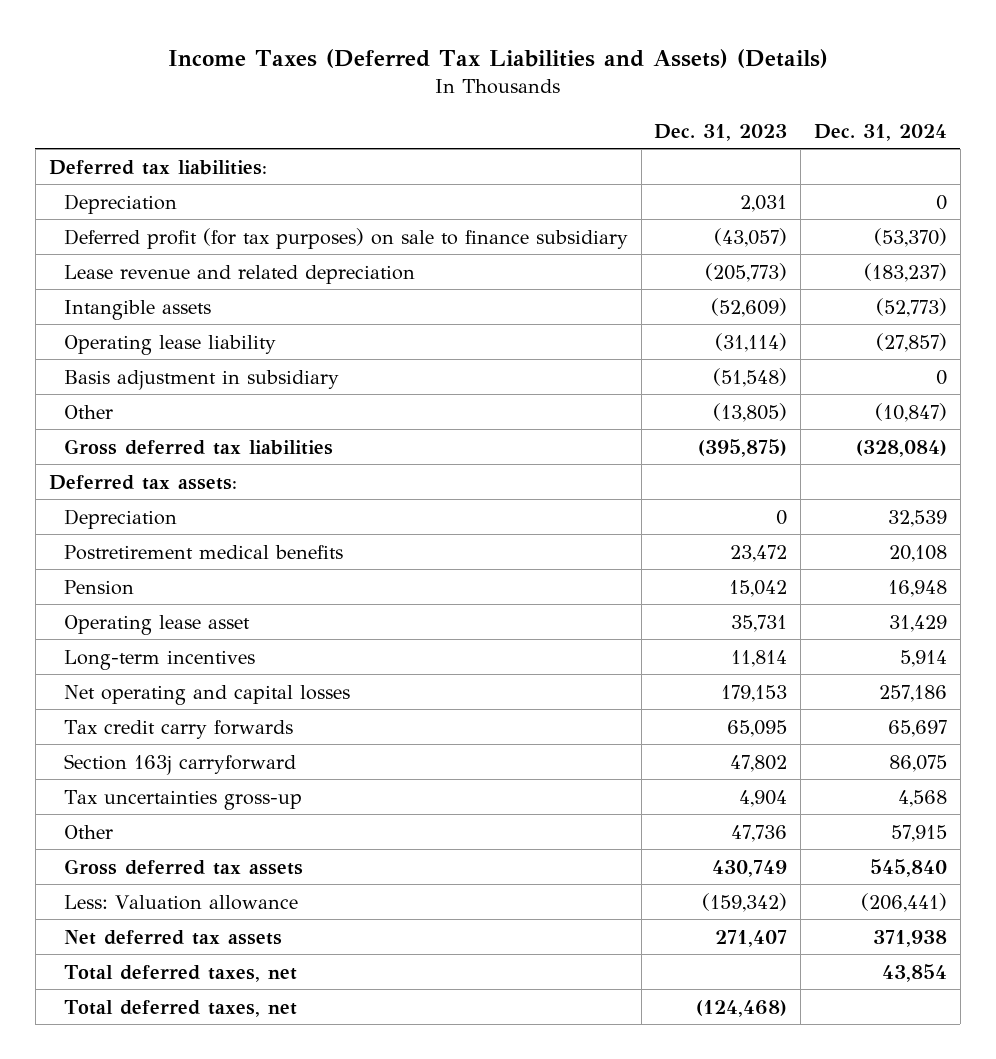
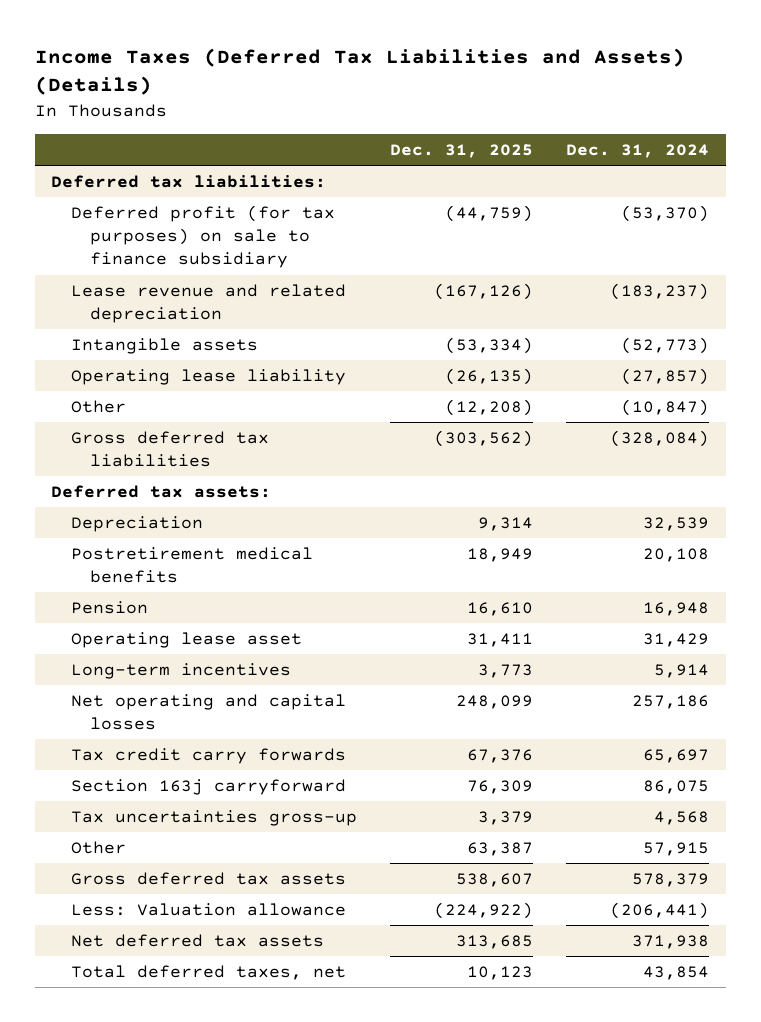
[654,123,788,141] Dec. 31, 2023 -> none
none -> [389,143,533,158] Dec. 31, 2025
[63,193,177,214] Depreciation -> none
[63,369,339,390] Basis adjustment in subsidiary -> none
[870,858,948,877] 545,840 -> [632,873,710,888] 578,379
[63,999,297,1017] Total deferred taxes, net -> none

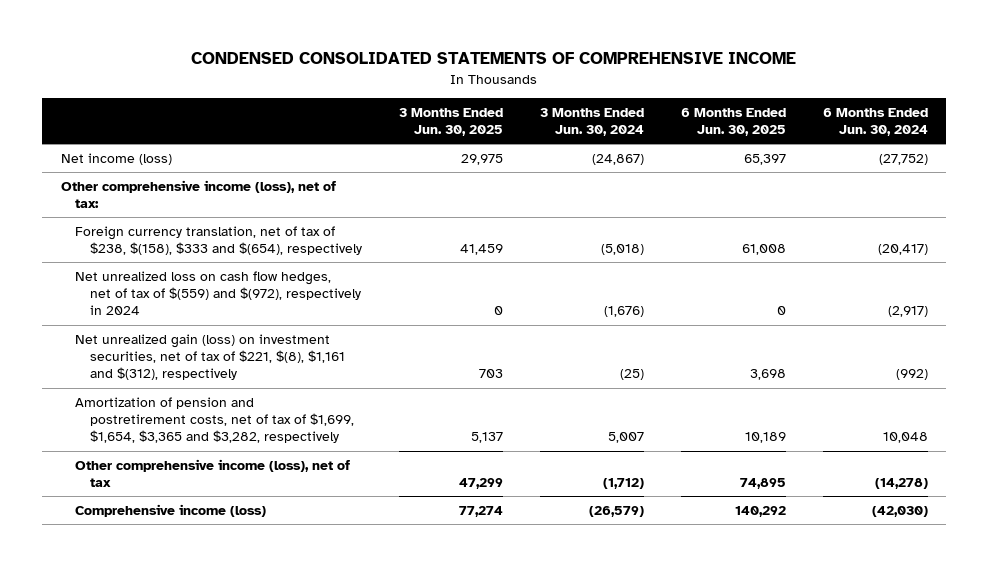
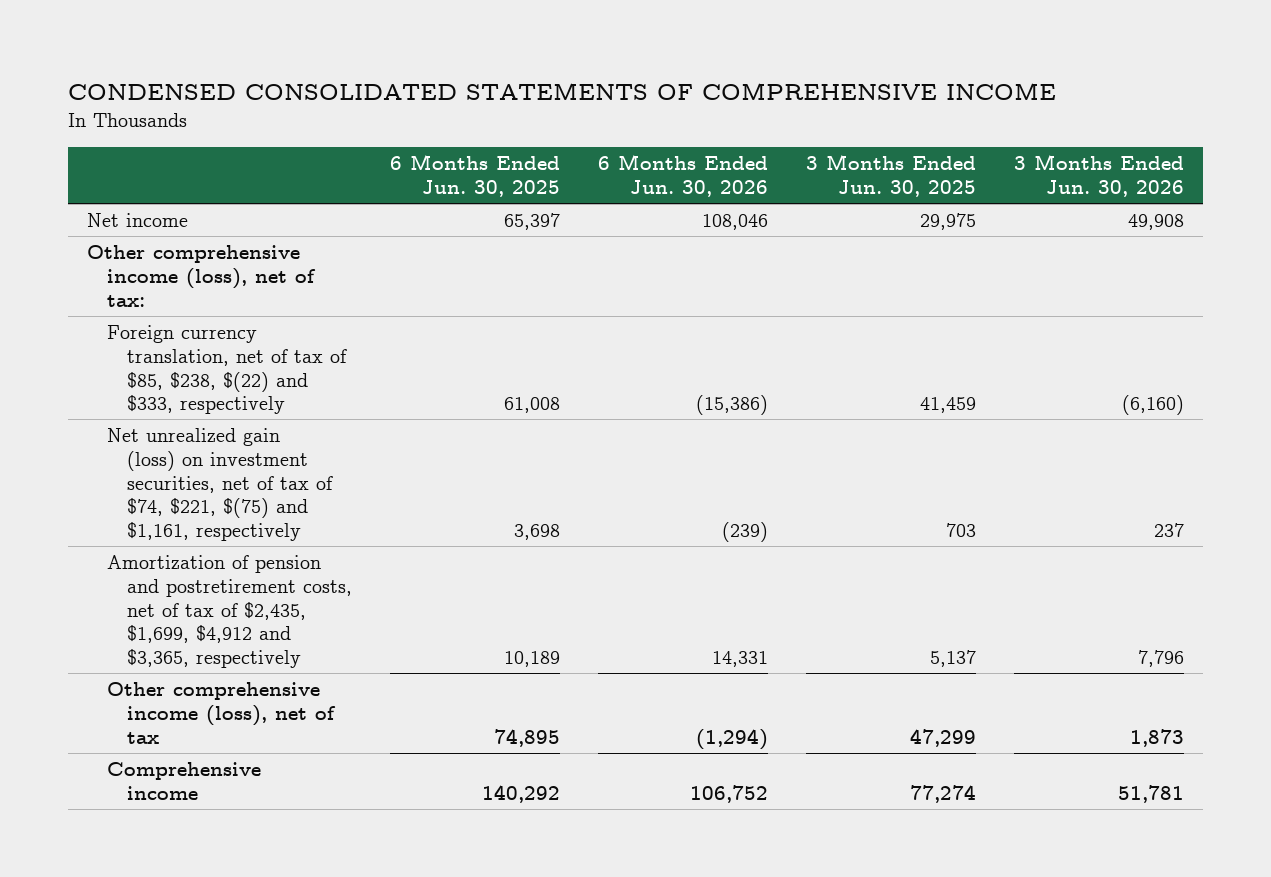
[540,107,645,136] 3 Months Ended Jun. 30, 2024 -> none
[822,107,928,136] 6 Months Ended Jun. 30, 2024 -> none
none -> [597,154,768,197] 6 Months Ended Jun. 30, 2026
none -> [1013,154,1184,197] 3 Months Ended Jun. 30, 2026
[60,153,172,166] Net income (loss) -> [87,213,189,228] Net income
[75,271,362,316] Net unrealized loss on cash flow hedges, net of tax of $(559) and $(972), respectively in 2024 -> none
[75,226,363,256] Foreign currency translation, net of tax of $238, $(158), $333 and $(654), respectively -> [106,325,347,415] Foreign currency translation, net of tax of $85, $238, $(22) and $333, respectively
[75,334,346,381] Net unrealized gain (loss) on investment securities, net of tax of $221, $(8), $1,161 and $(312), respectively -> [106,428,333,541] Net unrealized gain (loss) on investment securities, net of tax of $74, $221, $(75) and $1,161, respectively
[75,397,355,444] Amortization of pension and postretirement costs, net of tax of $1,699, $1,654, $3,365 and $3,282, respectively -> [106,555,352,668] Amortization of pension and postretirement costs, net of tax of $2,435, $1,699, $4,912 and $3,365, respectively
[75,504,267,518] Comprehensive income (loss) -> [106,762,261,800] Comprehensive income

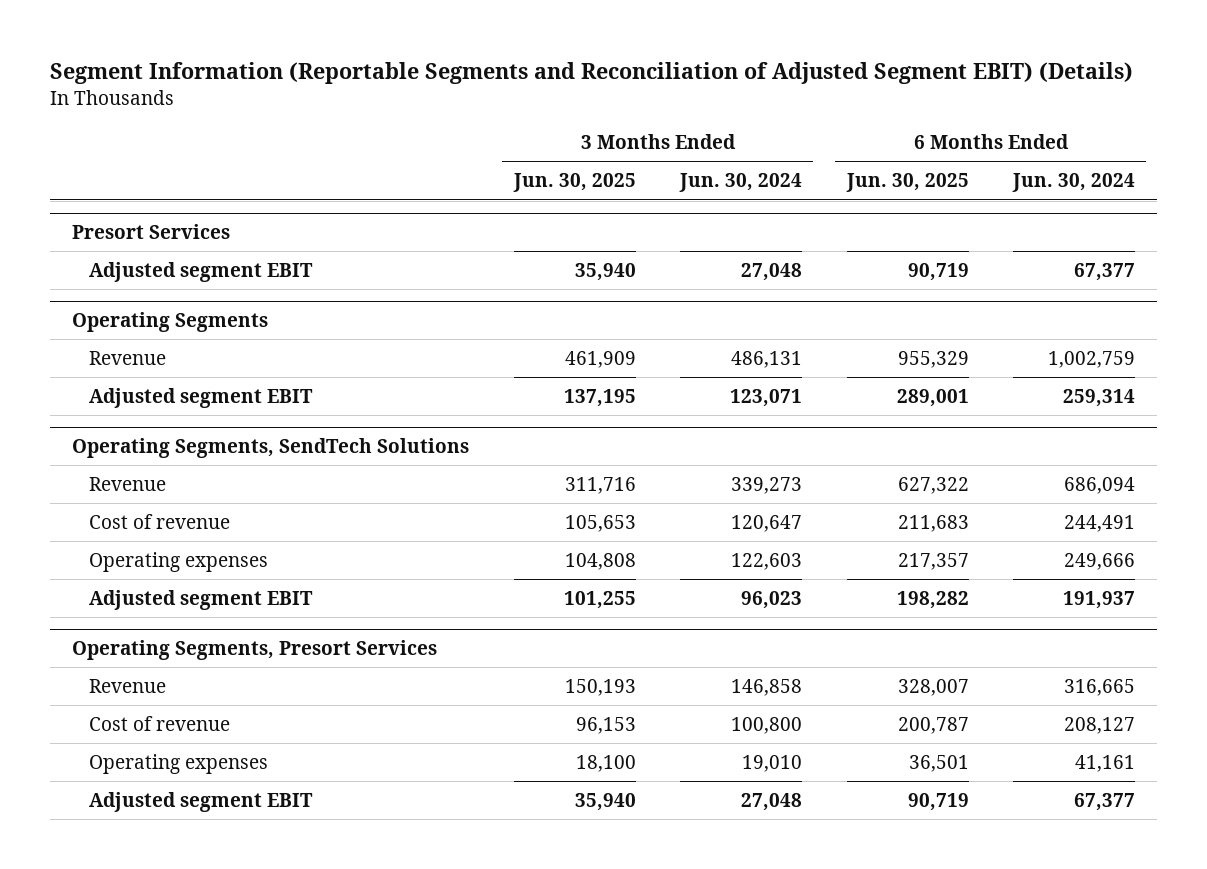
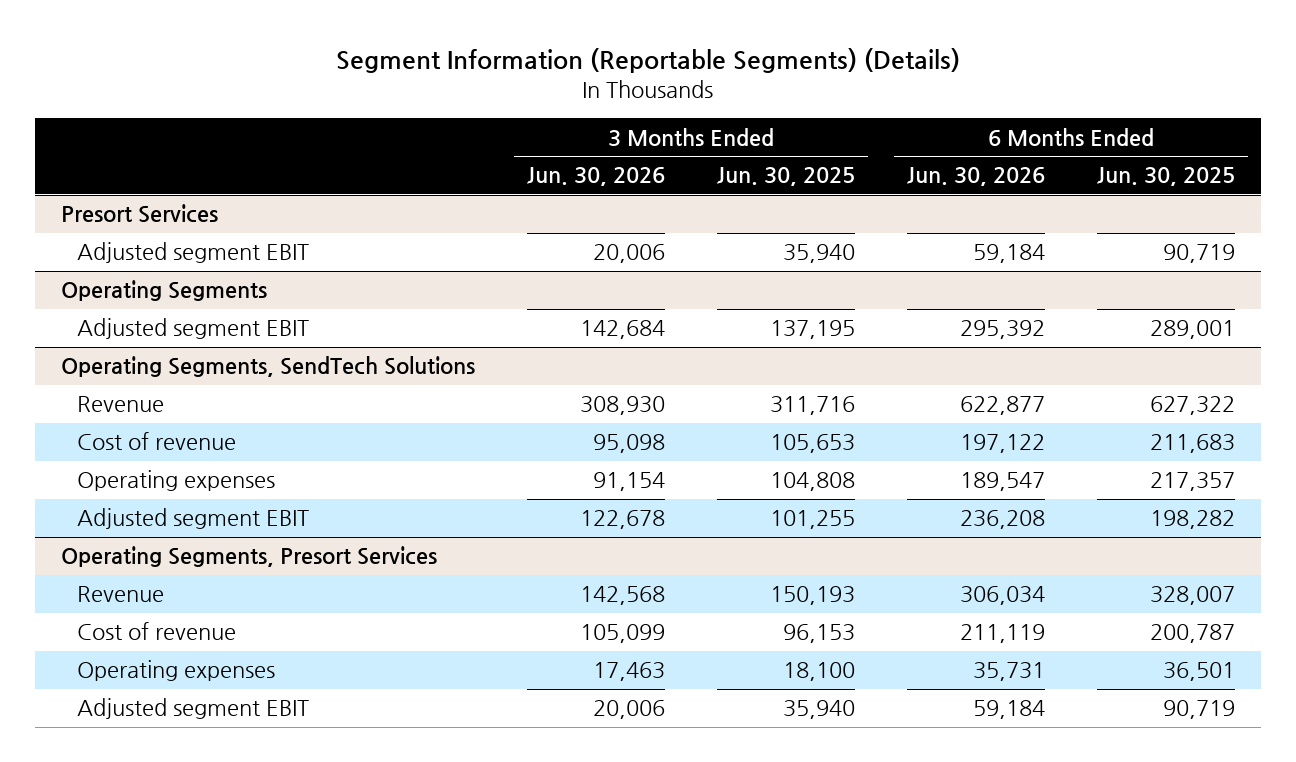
[49,62,1133,85] Segment Information (Reportable Segments and Reconciliation of Adjusted Segment EBIT) (Details) -> [335,48,960,74] Segment Information (Reportable Segments) (Details)
[679,173,803,193] Jun. 30, 2024 -> none
[1012,173,1136,193] Jun. 30, 2024 -> none
none -> [526,167,665,187] Jun. 30, 2026
none -> [906,167,1045,187] Jun. 30, 2026
[88,350,166,365] Revenue -> none

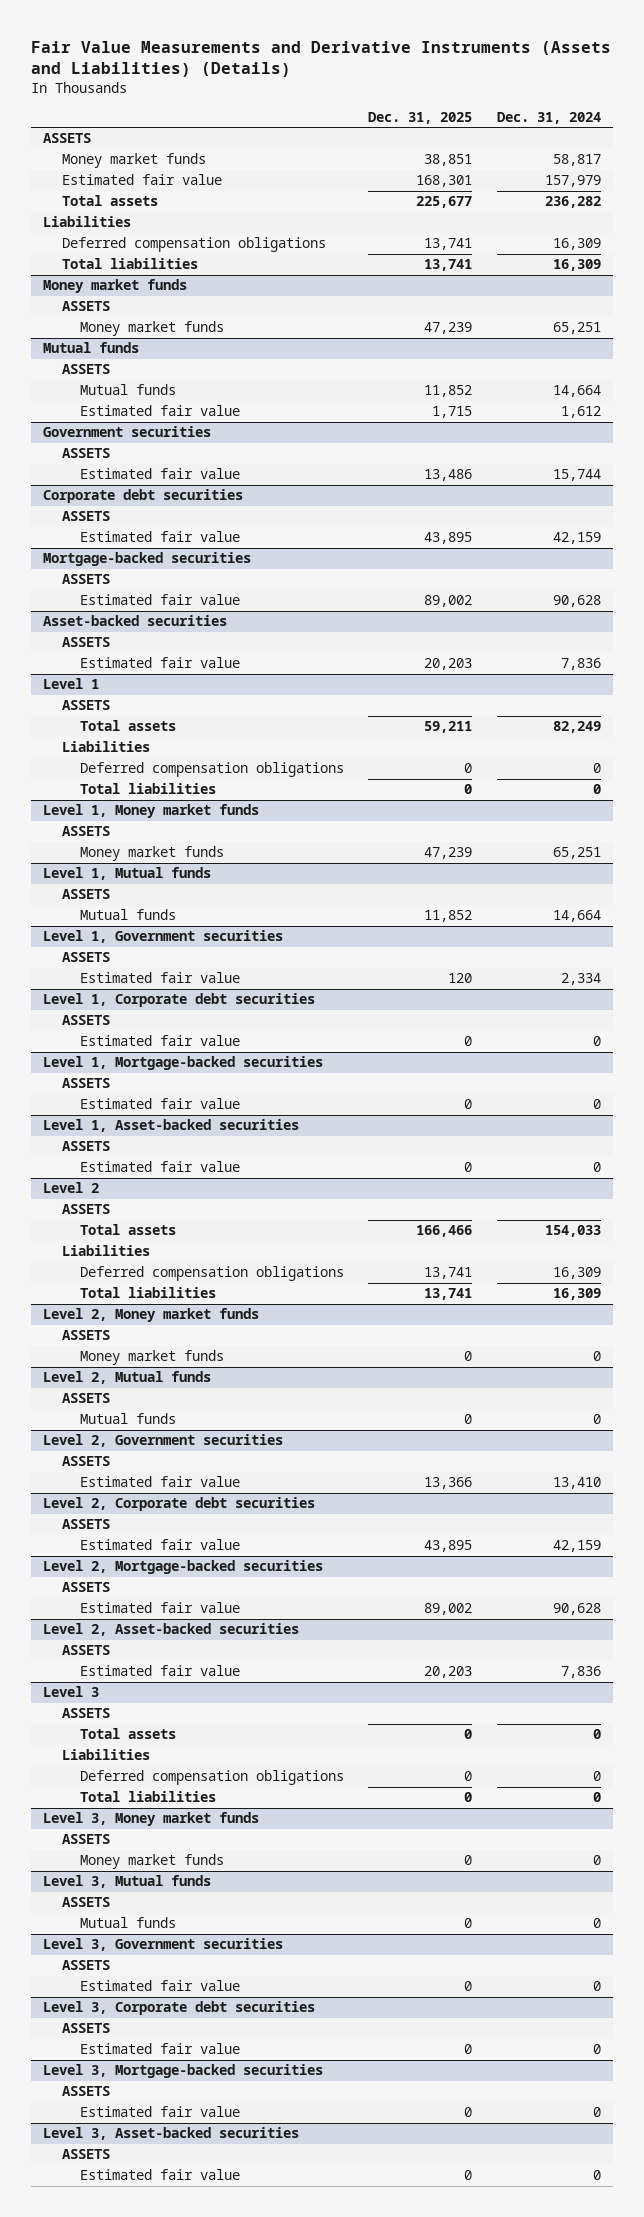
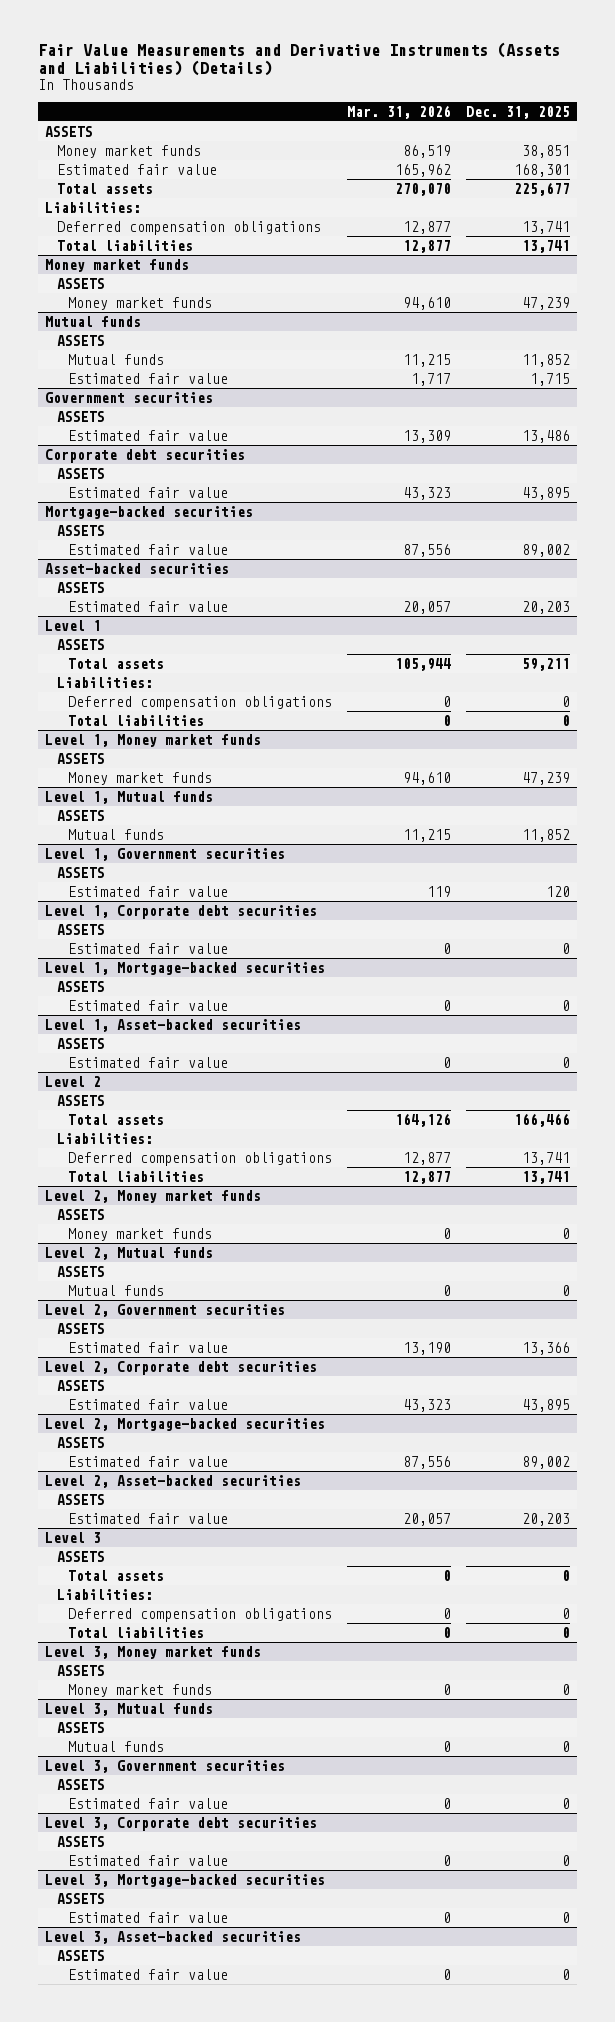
[496,111,601,124] Dec. 31, 2024 -> none
none -> [347,104,452,119] Mar. 31, 2026
[43,216,132,228] Liabilities -> [44,201,141,213] Liabilities:
[61,741,150,753] Liabilities -> [56,676,153,688] Liabilities:
[61,1245,150,1257] Liabilities -> [56,1132,153,1144] Liabilities:
[61,1749,150,1761] Liabilities -> [56,1588,153,1600] Liabilities:

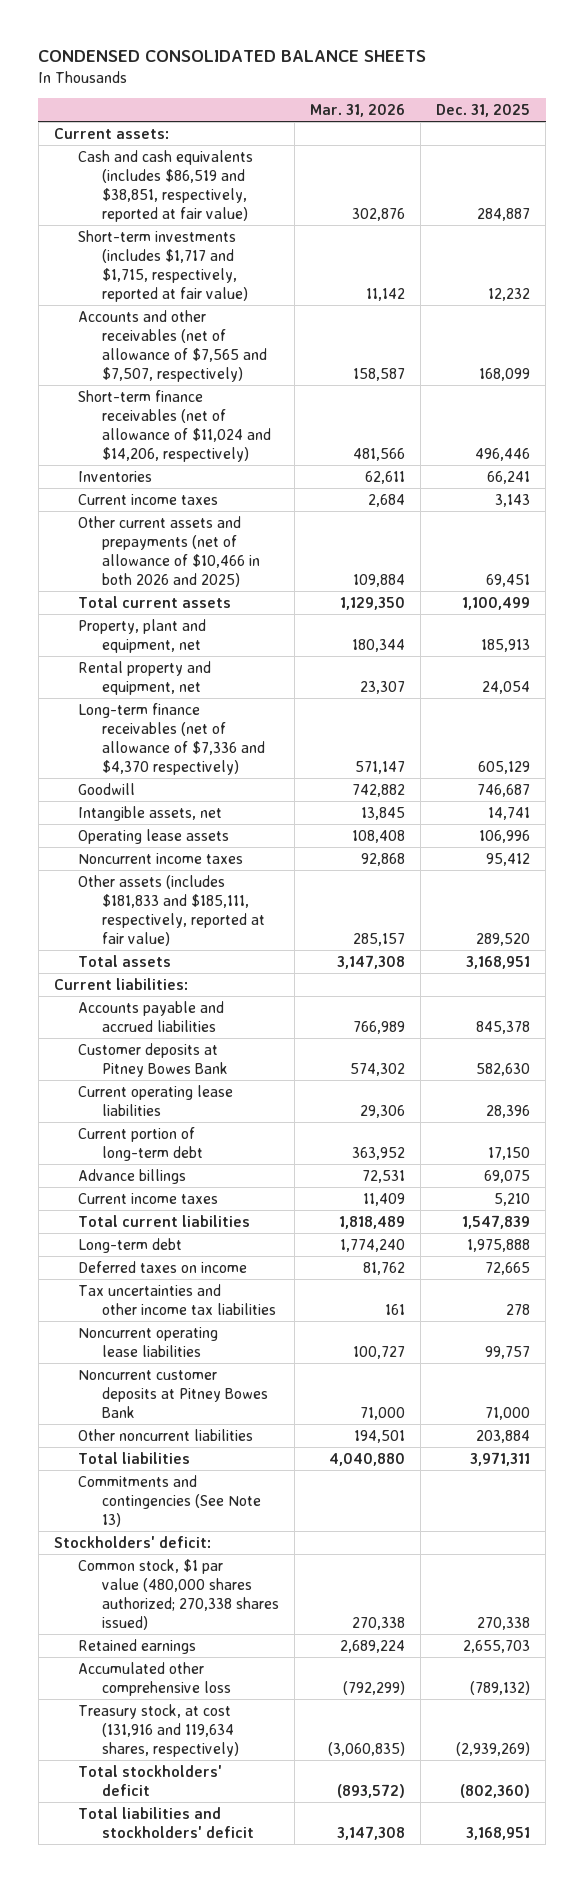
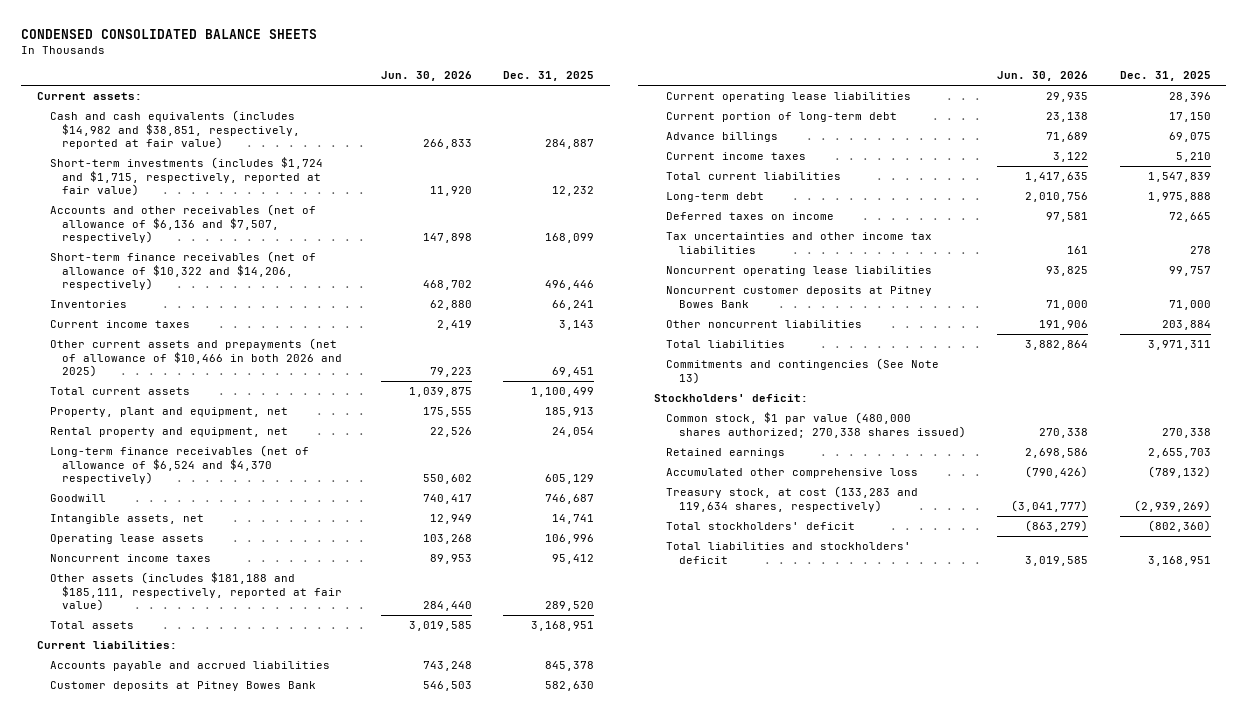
[309,104,405,118] Mar. 31, 2026 -> none
none -> [380,71,472,82] Jun. 30, 2026
[77,149,253,222] Cash and cash equivalents (includes $86,519 and $38,851, respectively, reported at fair value) -> [49,110,301,150] Cash and cash equivalents (includes $14,982 and $38,851, respectively, reported at fair value)
[77,229,248,302] Short-term investments (includes $1,717 and $1,715, respectively, reported at fair value) -> [49,157,323,197] Short-term investments (includes $1,724 and $1,715, respectively, reported at fair value)
[77,309,267,382] Accounts and other receivables (net of allowance of $7,565 and $7,507, respectively) -> [49,204,316,244] Accounts and other receivables (net of allowance of $6,136 and $7,507, respectively)
[77,389,271,462] Short-term finance receivables (net of allowance of $11,024 and $14,206, respectively) -> [49,251,316,291] Short-term finance receivables (net of allowance of $10,322 and $14,206, respectively)
[77,702,265,775] Long-term finance receivables (net of allowance of $7,336 and $4,370 respectively) -> [49,445,309,485] Long-term finance receivables (net of allowance of $6,524 and $4,370 respectively)
[77,874,265,946] Other assets (includes $181,833 and $185,111, respectively, reported at fair value) -> [49,572,343,612] Other assets (includes $181,188 and $185,111, respectively, reported at fair value)
[77,1703,239,1757] Treasury stock, at cost (131,916 and 119,634 shares, respectively) -> [666,486,919,512] Treasury stock, at cost (133,283 and 119,634 shares, respectively)

